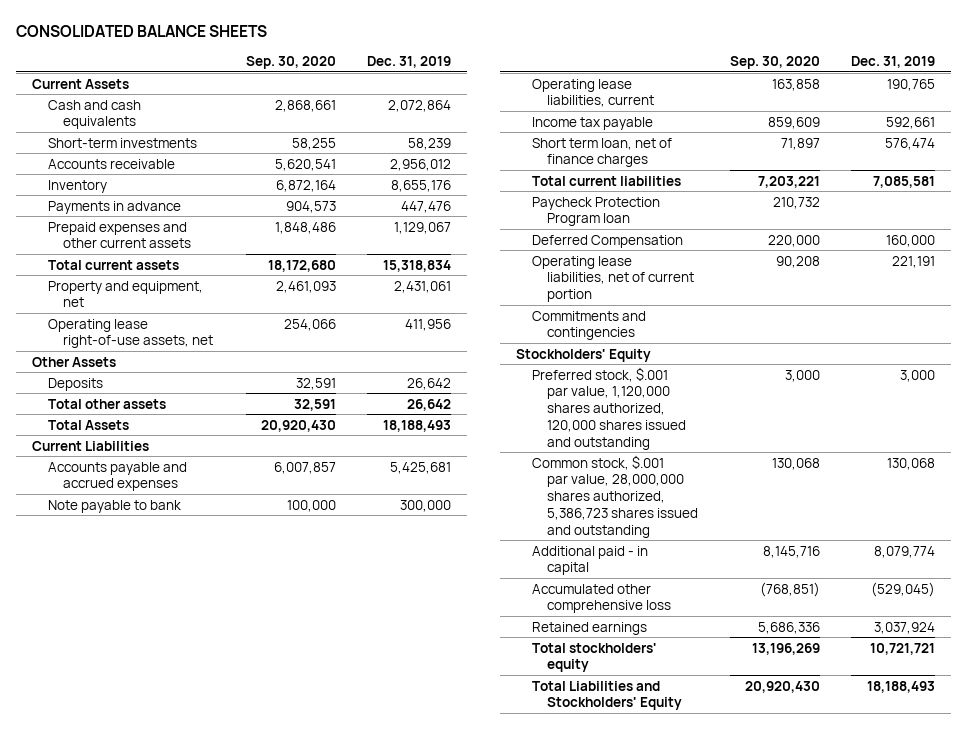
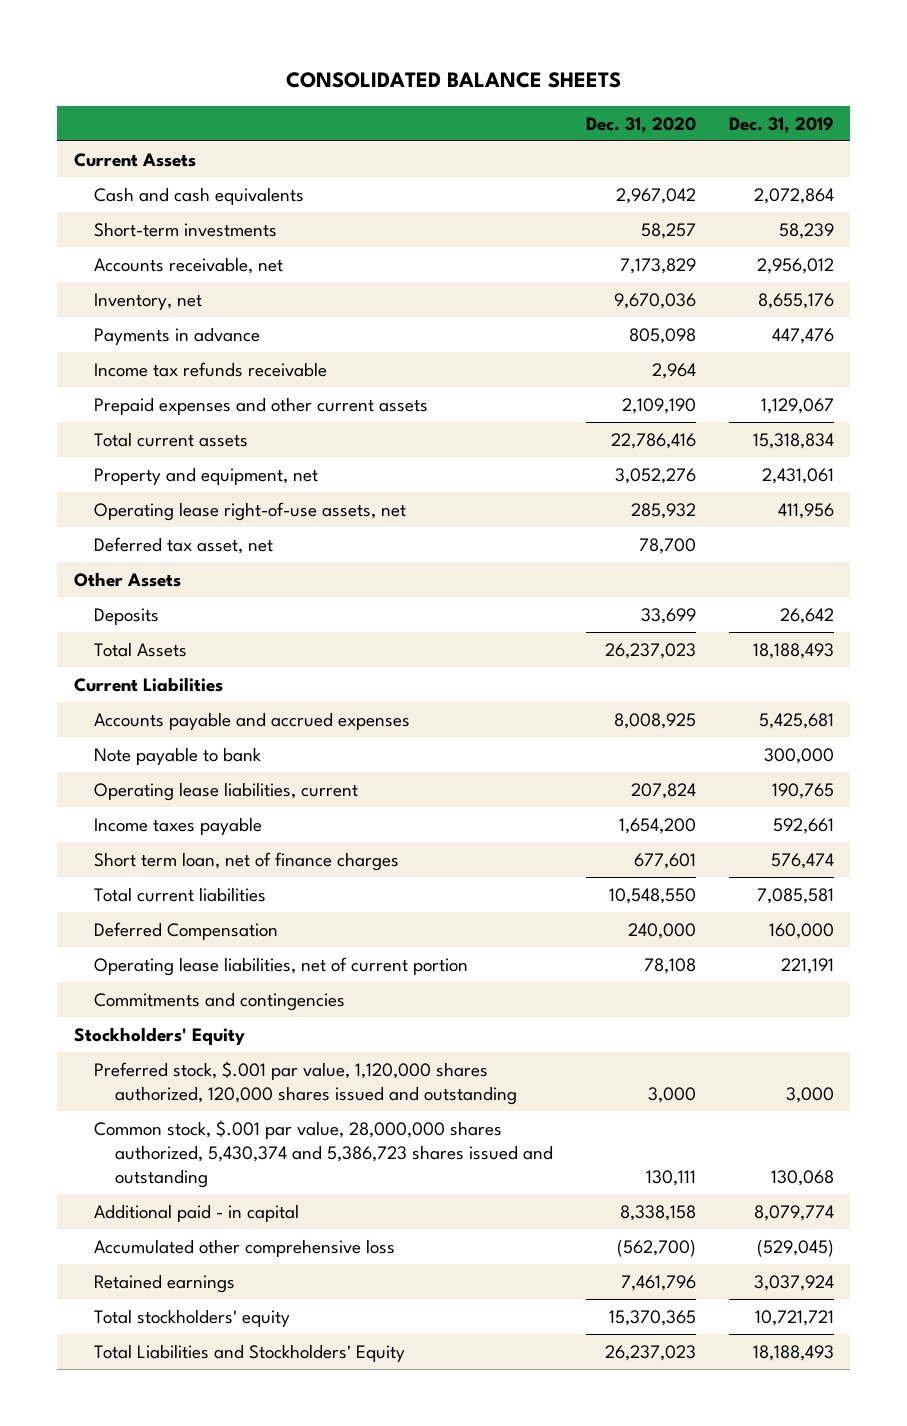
[245,56,336,70] Sep. 30, 2020 -> none
none -> [585,116,696,133] Dec. 31, 2020
[47,158,175,169] Accounts receivable -> [94,256,284,274] Accounts receivable, net
[47,179,107,193] Inventory -> [94,292,203,310] Inventory, net
none -> [94,361,328,377] Income tax refunds receivable
none -> [94,536,274,554] Deferred tax asset, net
[47,398,166,409] Total other assets -> none
[531,116,653,130] Income tax payable -> [94,816,263,835] Income taxes payable
[531,196,660,227] Paycheck Protection Program loan -> none
[531,454,699,538] Common stock, $.001 par value, 28,000,000 shares authorized, 5,386,723 shares issued and outstanding -> [94,1119,553,1189] Common stock, $.001 par value, 28,000,000 shares authorized, 5,430,374 and 5,386,723 shares issued and outstanding

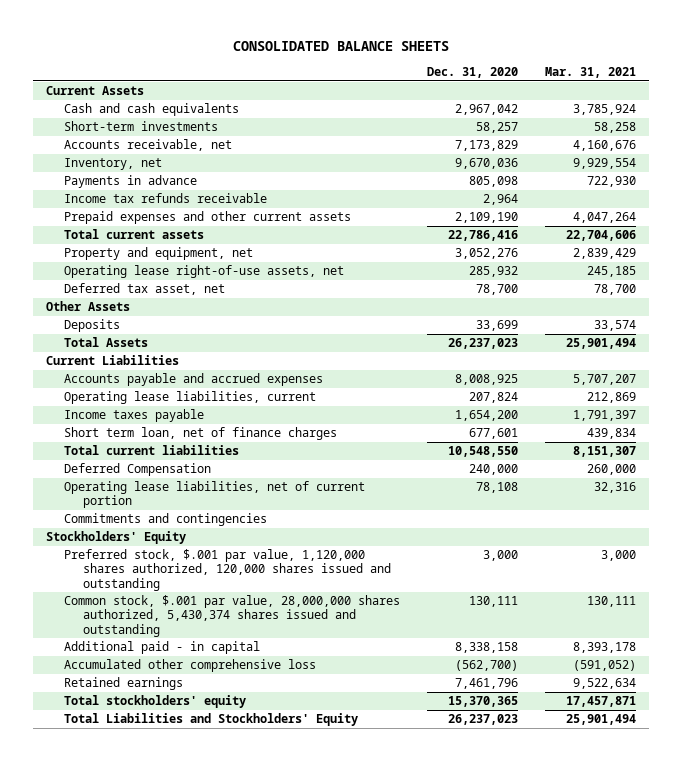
[728,116,834,133] Dec. 31, 2019 -> none
none -> [544,67,636,79] Mar. 31, 2021
[94,746,262,765] Note payable to bank -> none
[94,1119,553,1189] Common stock, $.001 par value, 28,000,000 shares authorized, 5,430,374 and 5,386,723 shares issued and outstanding -> [64,595,401,637] Common stock, $.001 par value, 28,000,000 shares authorized, 5,430,374 shares issued and outstanding

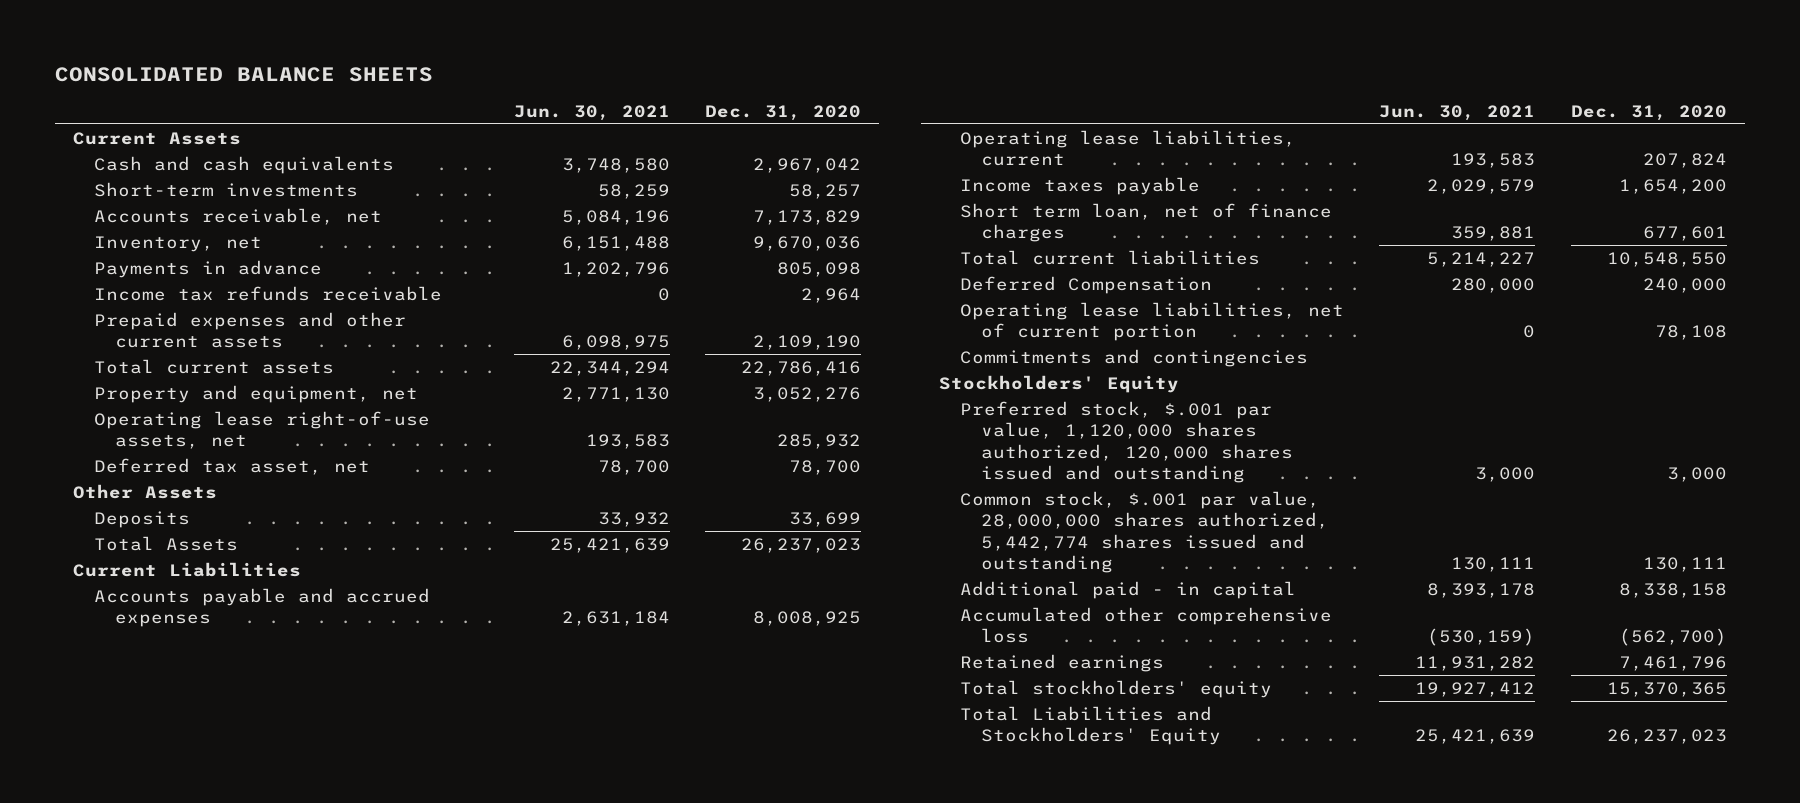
[544,67,636,79] Mar. 31, 2021 -> none
none -> [513,104,670,121] Jun. 30, 2021
[64,595,401,637] Common stock, $.001 par value, 28,000,000 shares authorized, 5,430,374 shares issued and outstanding -> [959,490,1329,574] Common stock, $.001 par value, 28,000,000 shares authorized, 5,442,774 shares issued and outstanding

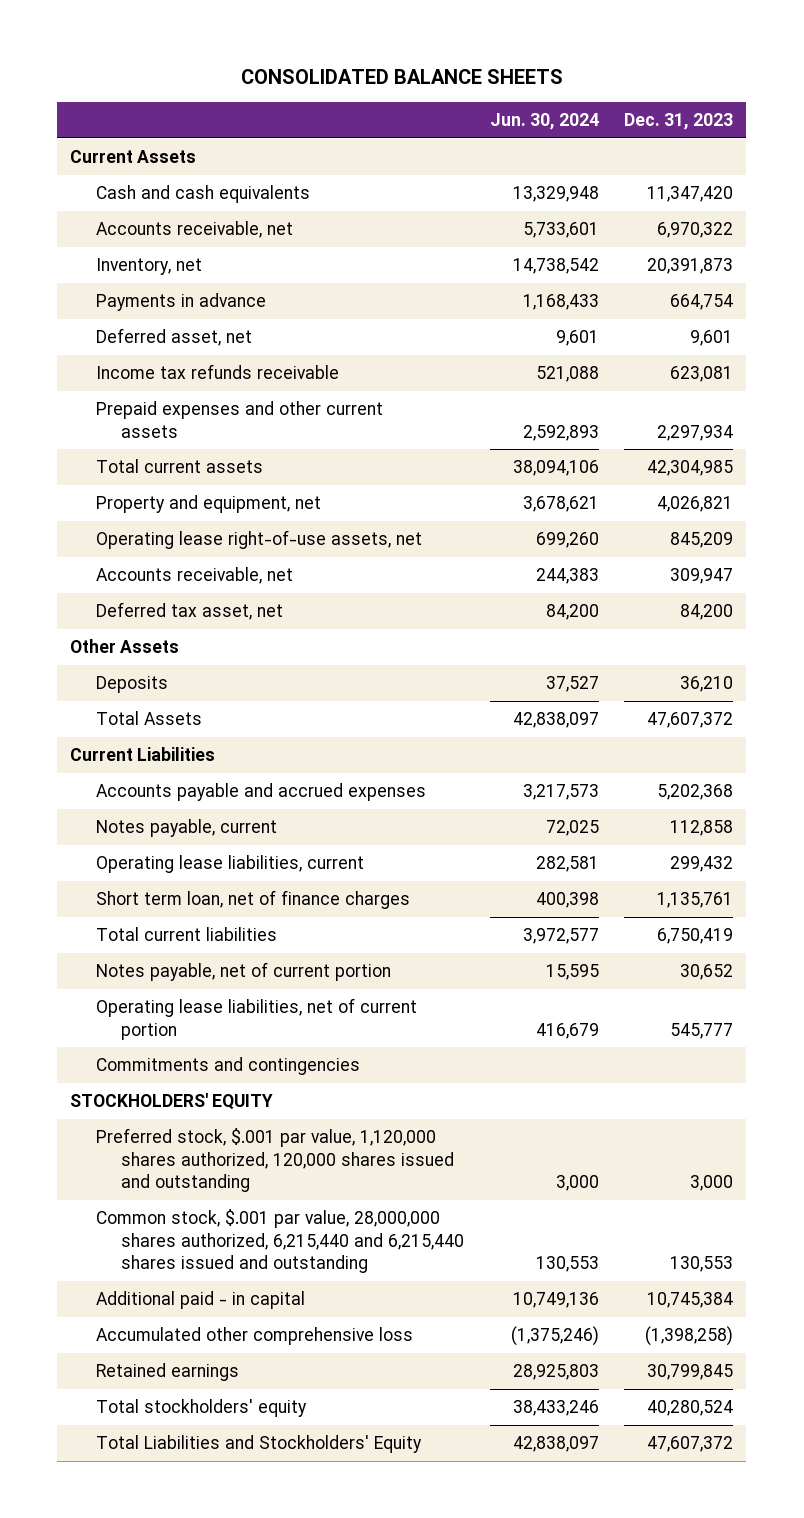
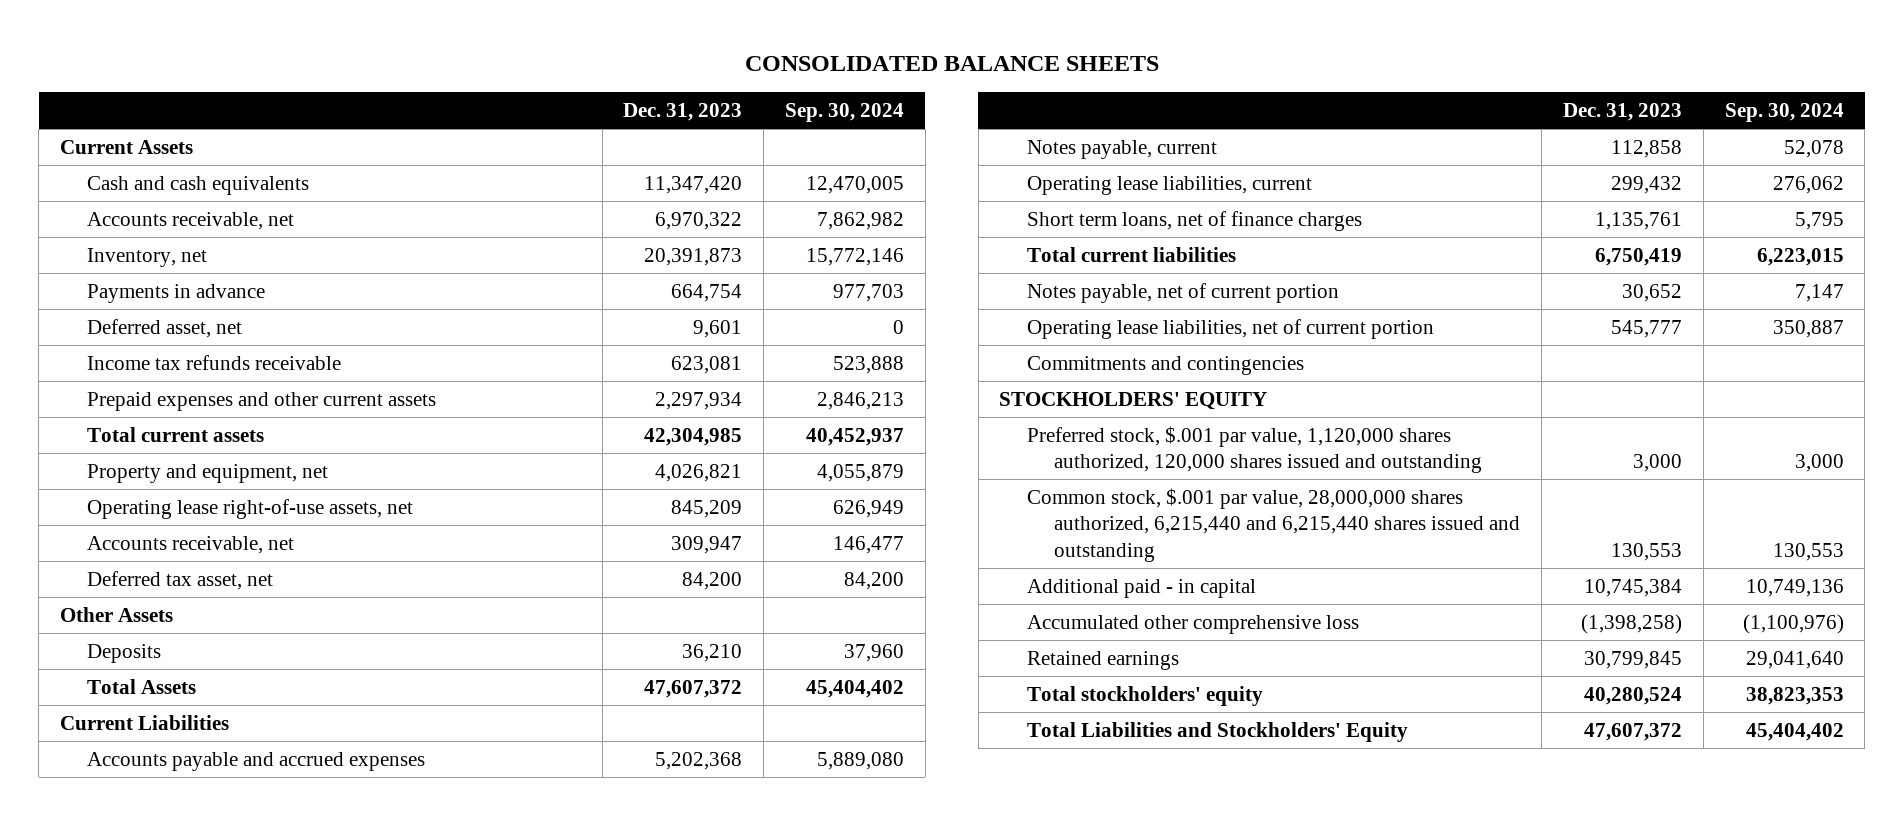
[489,112,599,130] Jun. 30, 2024 -> none
none -> [785,103,905,123] Sep. 30, 2024
[95,890,410,910] Short term loan, net of finance charges -> [1026,210,1362,231] Short term loans, net of finance charges

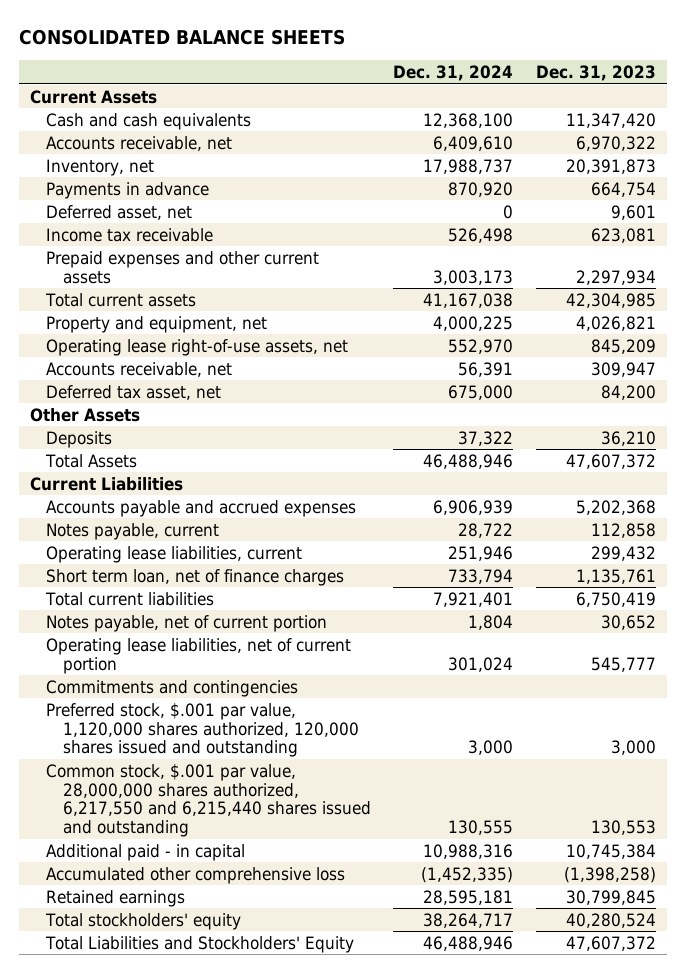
[785,103,905,123] Sep. 30, 2024 -> none
none -> [393,64,514,81] Dec. 31, 2024
[87,354,342,370] Income tax refunds receivable -> [46,227,214,242] Income tax receivable
[1026,210,1362,231] Short term loans, net of finance charges -> [46,568,345,586] Short term loan, net of finance charges
[999,391,1268,410] STOCKHOLDERS' EQUITY -> none
[1026,487,1521,562] Common stock, $.001 par value, 28,000,000 shares authorized, 6,215,440 and 6,215,440 shares issued and outstanding -> [46,763,372,838] Common stock, $.001 par value, 28,000,000 shares authorized, 6,217,550 and 6,215,440 shares issued and outstanding

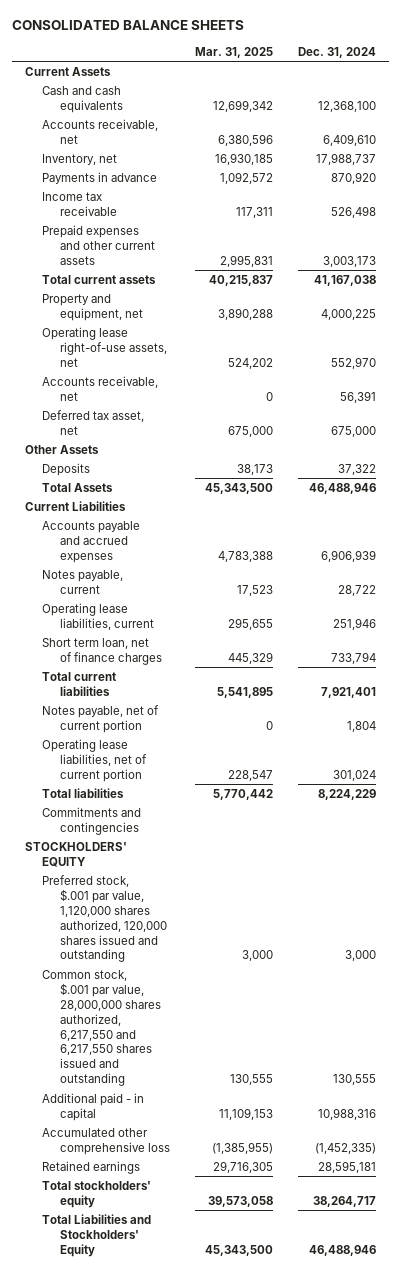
[535,64,656,81] Dec. 31, 2023 -> none
none -> [194,46,273,58] Mar. 31, 2025
[46,204,193,220] Deferred asset, net -> none
none -> [42,787,125,798] Total liabilities
none -> [24,841,127,867] STOCKHOLDERS' EQUITY
[46,763,372,838] Common stock, $.001 par value, 28,000,000 shares authorized, 6,217,550 and 6,215,440 shares issued and outstanding -> [42,969,161,1087] Common stock, $.001 par value, 28,000,000 shares authorized, 6,217,550 and 6,217,550 shares issued and outstanding

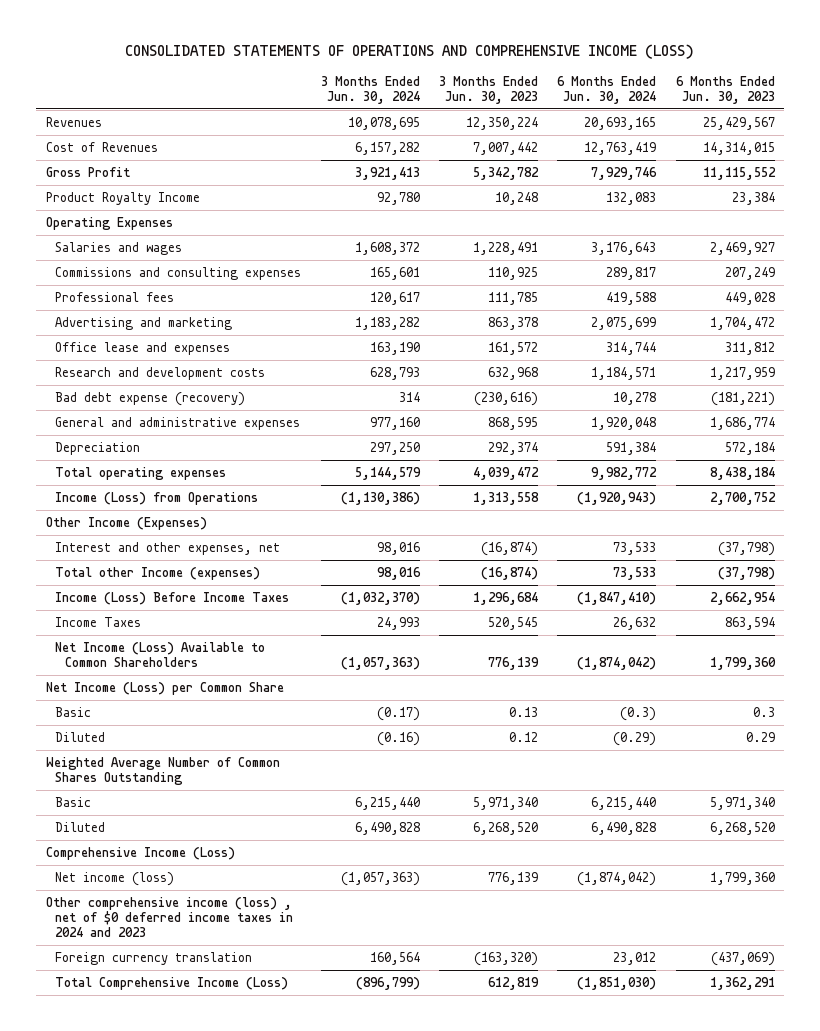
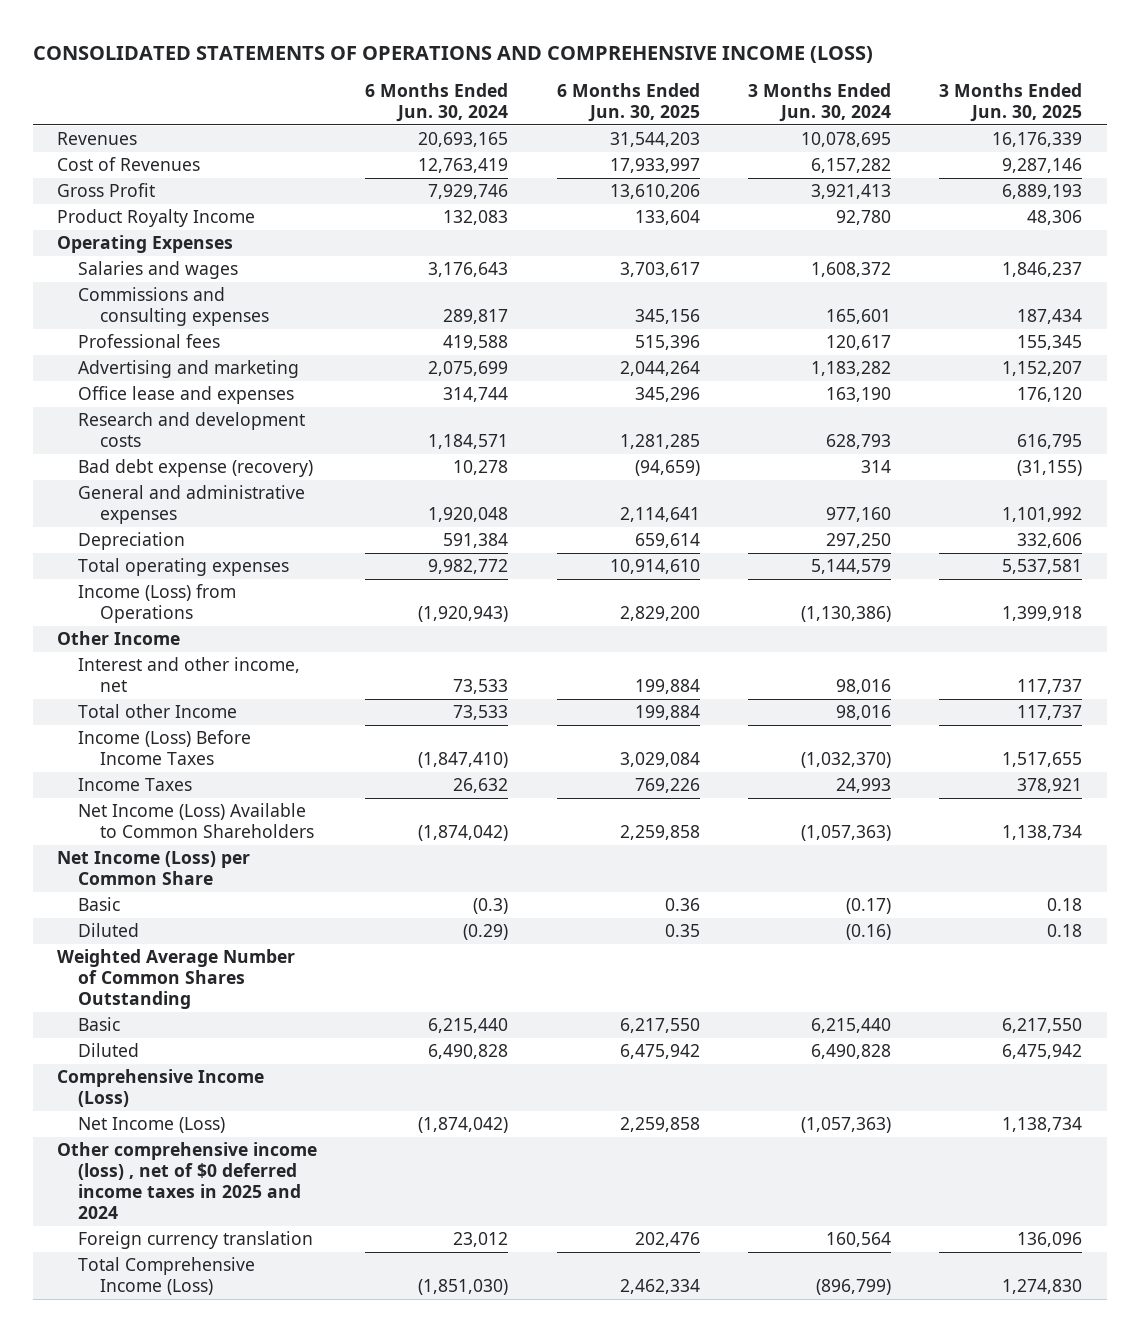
[438,75,538,104] 3 Months Ended Jun. 30, 2023 -> none
[675,75,775,104] 6 Months Ended Jun. 30, 2023 -> none
none -> [556,82,700,122] 6 Months Ended Jun. 30, 2025
none -> [939,82,1083,122] 3 Months Ended Jun. 30, 2025
[45,516,207,530] Other Income (Expenses) -> [57,631,181,646] Other Income
[55,541,281,555] Interest and other expenses, net -> [78,657,301,693] Interest and other income, net
[55,566,261,580] Total other Income (expenses) -> [78,704,238,719] Total other Income
[55,871,175,886] Net income (loss) -> [78,1117,226,1134] Net Income (Loss)
[45,896,294,937] Other comprehensive income (loss) , net of $0 deferred income taxes in 2024 and 2023 -> [57,1142,318,1220] Other comprehensive income (loss) , net of $0 deferred income taxes in 2025 and 2024

